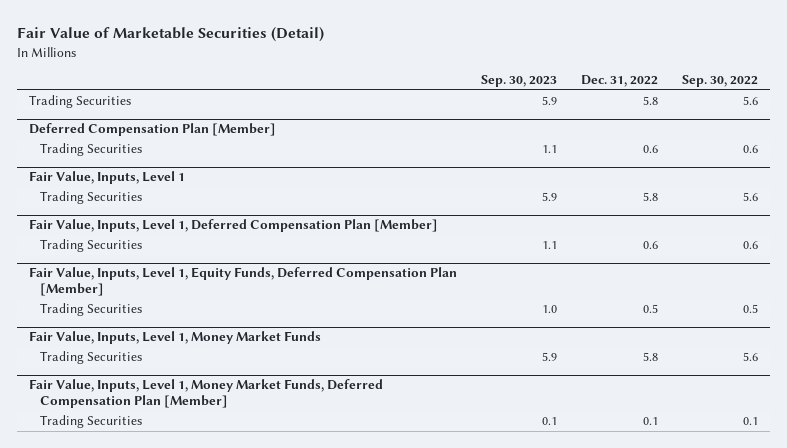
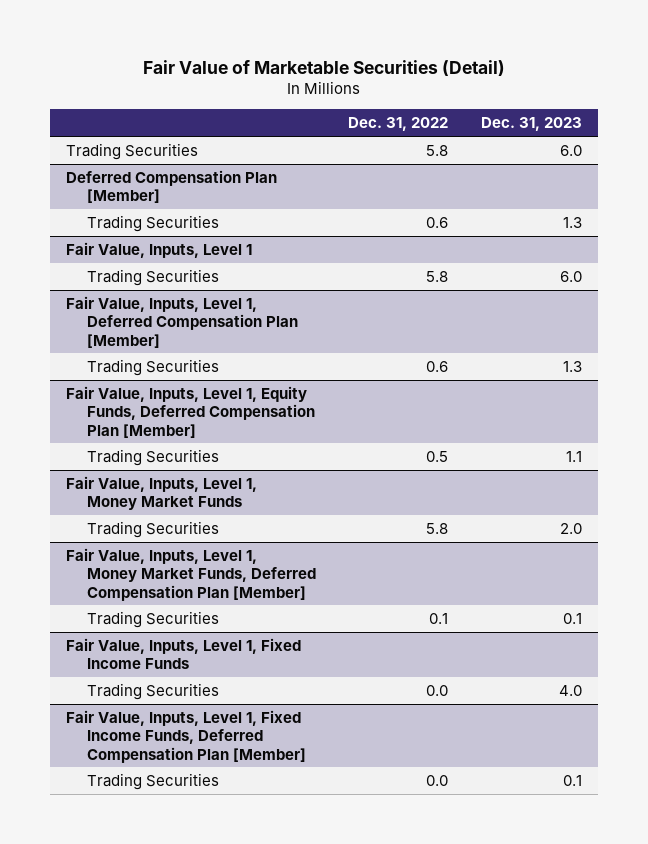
[481,75,558,88] Sep. 30, 2023 -> none
[682,75,759,88] Sep. 30, 2022 -> none
none -> [480,117,582,132] Dec. 31, 2023
none -> [66,637,302,670] Fair Value, Inputs, Level 1, Fixed Income Funds
none -> [86,682,219,700] Trading Securities
none -> [66,709,306,763] Fair Value, Inputs, Level 1, Fixed Income Funds, Deferred Compensation Plan [Member]
none -> [86,772,219,790] Trading Securities

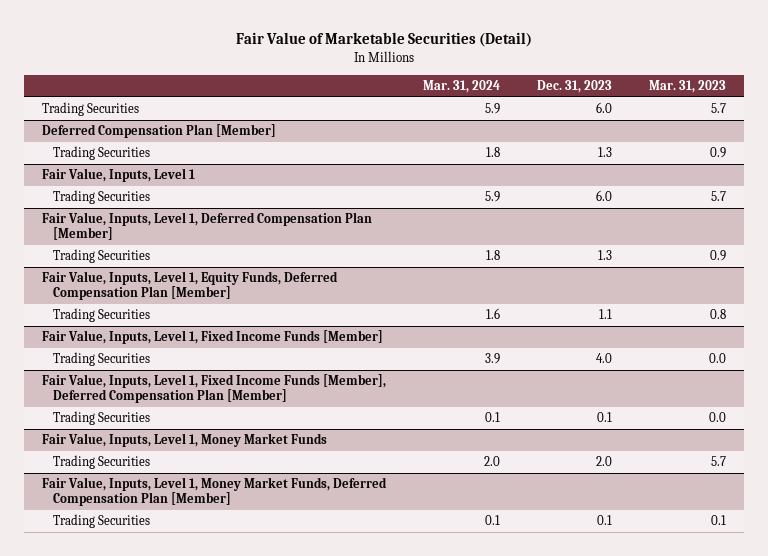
[348,117,449,132] Dec. 31, 2022 -> none
none -> [423,79,501,93] Mar. 31, 2024
none -> [648,79,726,93] Mar. 31, 2023
none -> [42,330,384,345] Fair Value, Inputs, Level 1, Fixed Income Funds [Member]
none -> [53,352,151,367] Trading Securities
none -> [42,374,387,404] Fair Value, Inputs, Level 1, Fixed Income Funds [Member], Deferred Compensation Plan [Member]
none -> [53,411,151,426] Trading Securities
[66,637,302,670] Fair Value, Inputs, Level 1, Fixed Income Funds -> none
[86,682,219,700] Trading Securities -> none
[66,709,306,763] Fair Value, Inputs, Level 1, Fixed Income Funds, Deferred Compensation Plan [Member] -> none
[86,772,219,790] Trading Securities -> none

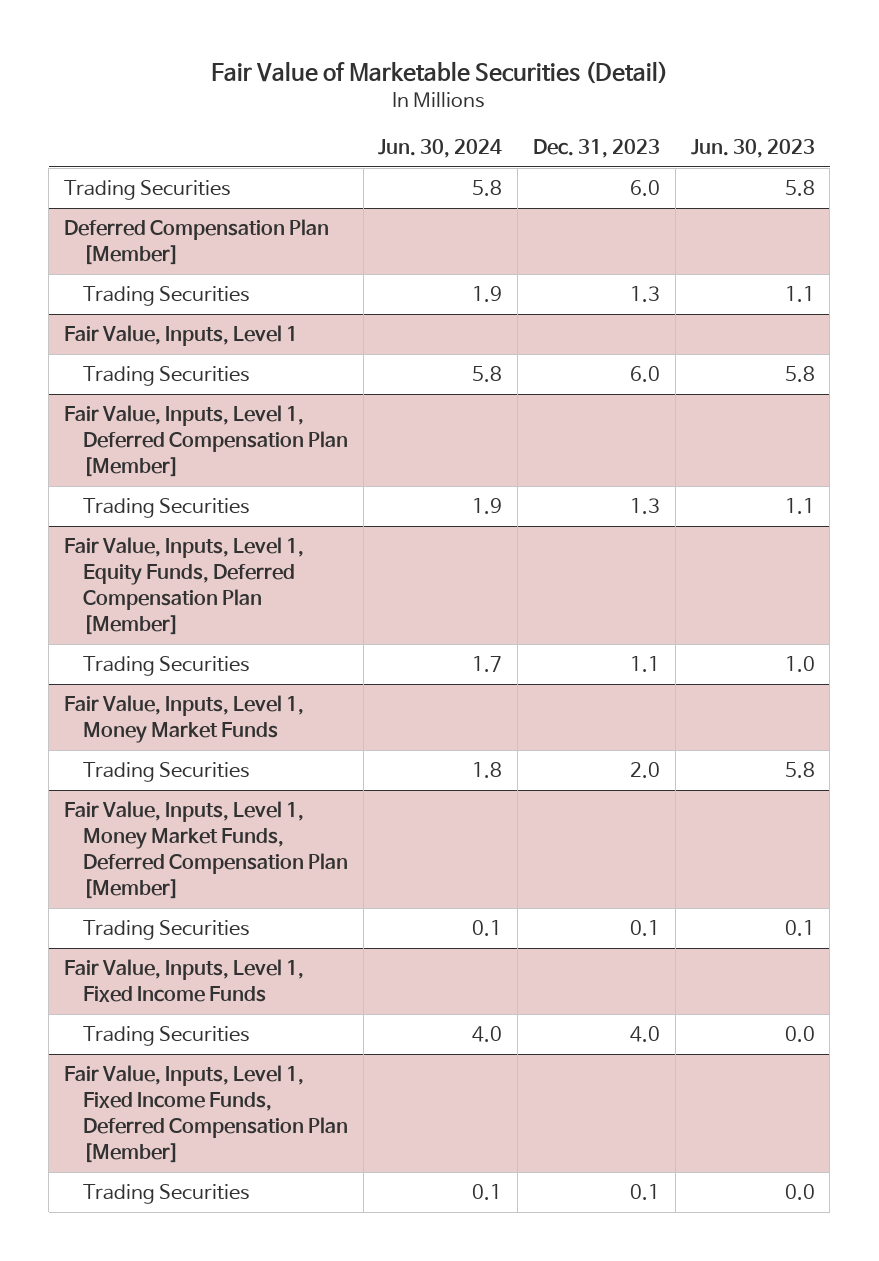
[423,79,501,93] Mar. 31, 2024 -> none
[648,79,726,93] Mar. 31, 2023 -> none
none -> [378,138,503,158] Jun. 30, 2024
none -> [690,138,815,158] Jun. 30, 2023
[42,330,384,345] Fair Value, Inputs, Level 1, Fixed Income Funds [Member] -> none
[53,352,151,367] Trading Securities -> none
[42,374,387,404] Fair Value, Inputs, Level 1, Fixed Income Funds [Member], Deferred Compensation Plan [Member] -> none
[53,411,151,426] Trading Securities -> none
none -> [64,959,305,1003] Fair Value, Inputs, Level 1, Fixed Income Funds
none -> [82,1026,250,1047] Trading Securities
none -> [64,1065,348,1164] Fair Value, Inputs, Level 1, Fixed Income Funds, Deferred Compensation Plan [Member]
none -> [82,1184,250,1205] Trading Securities

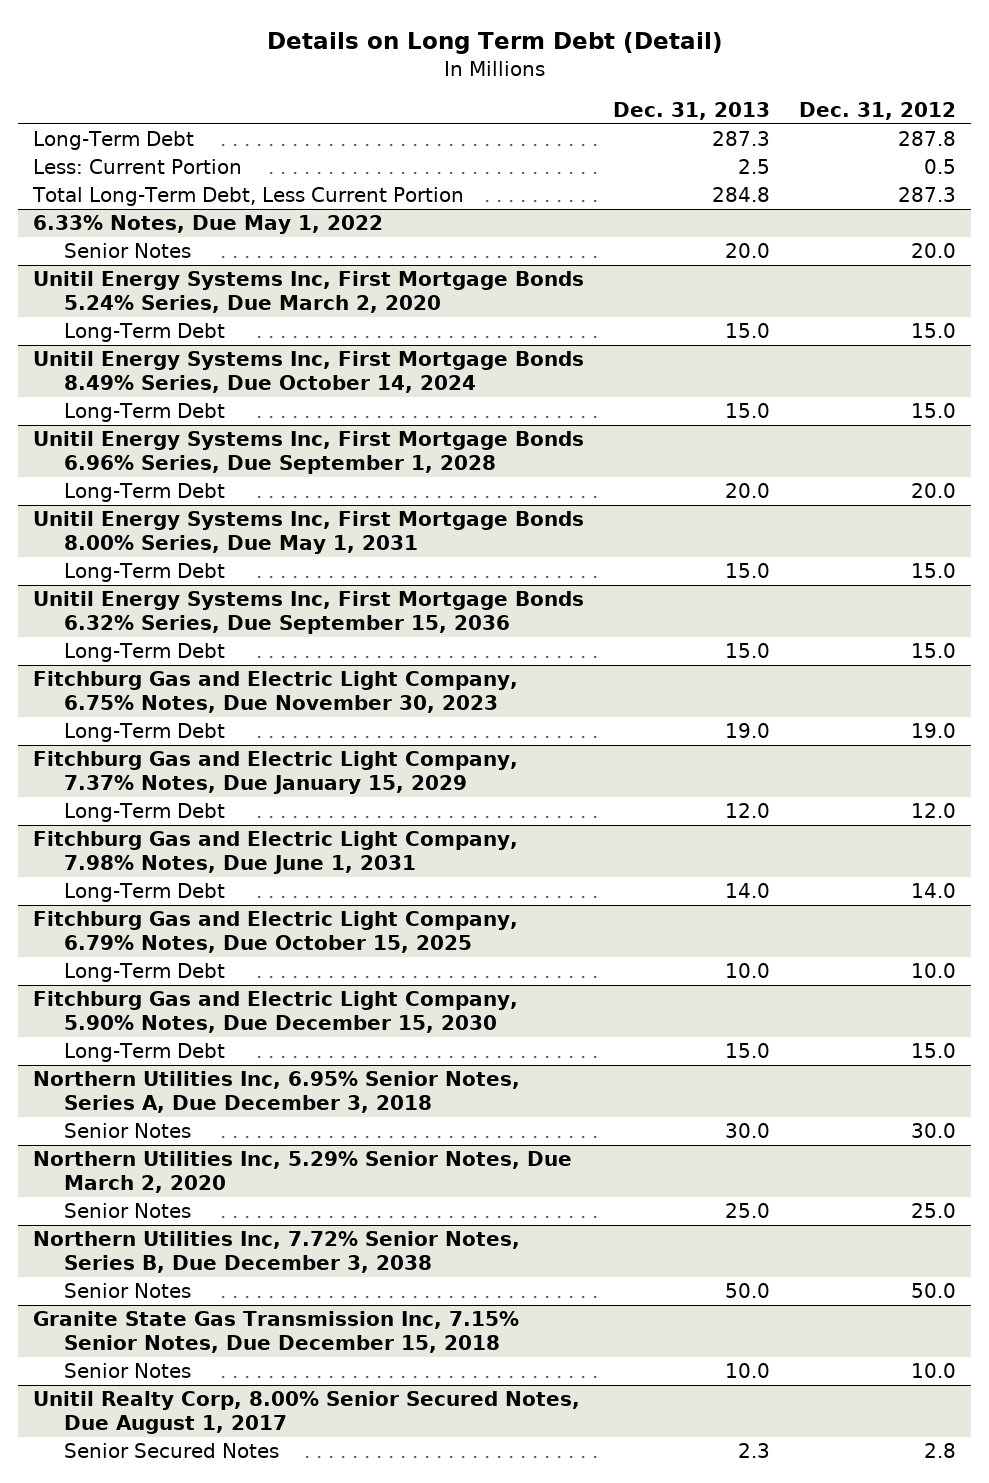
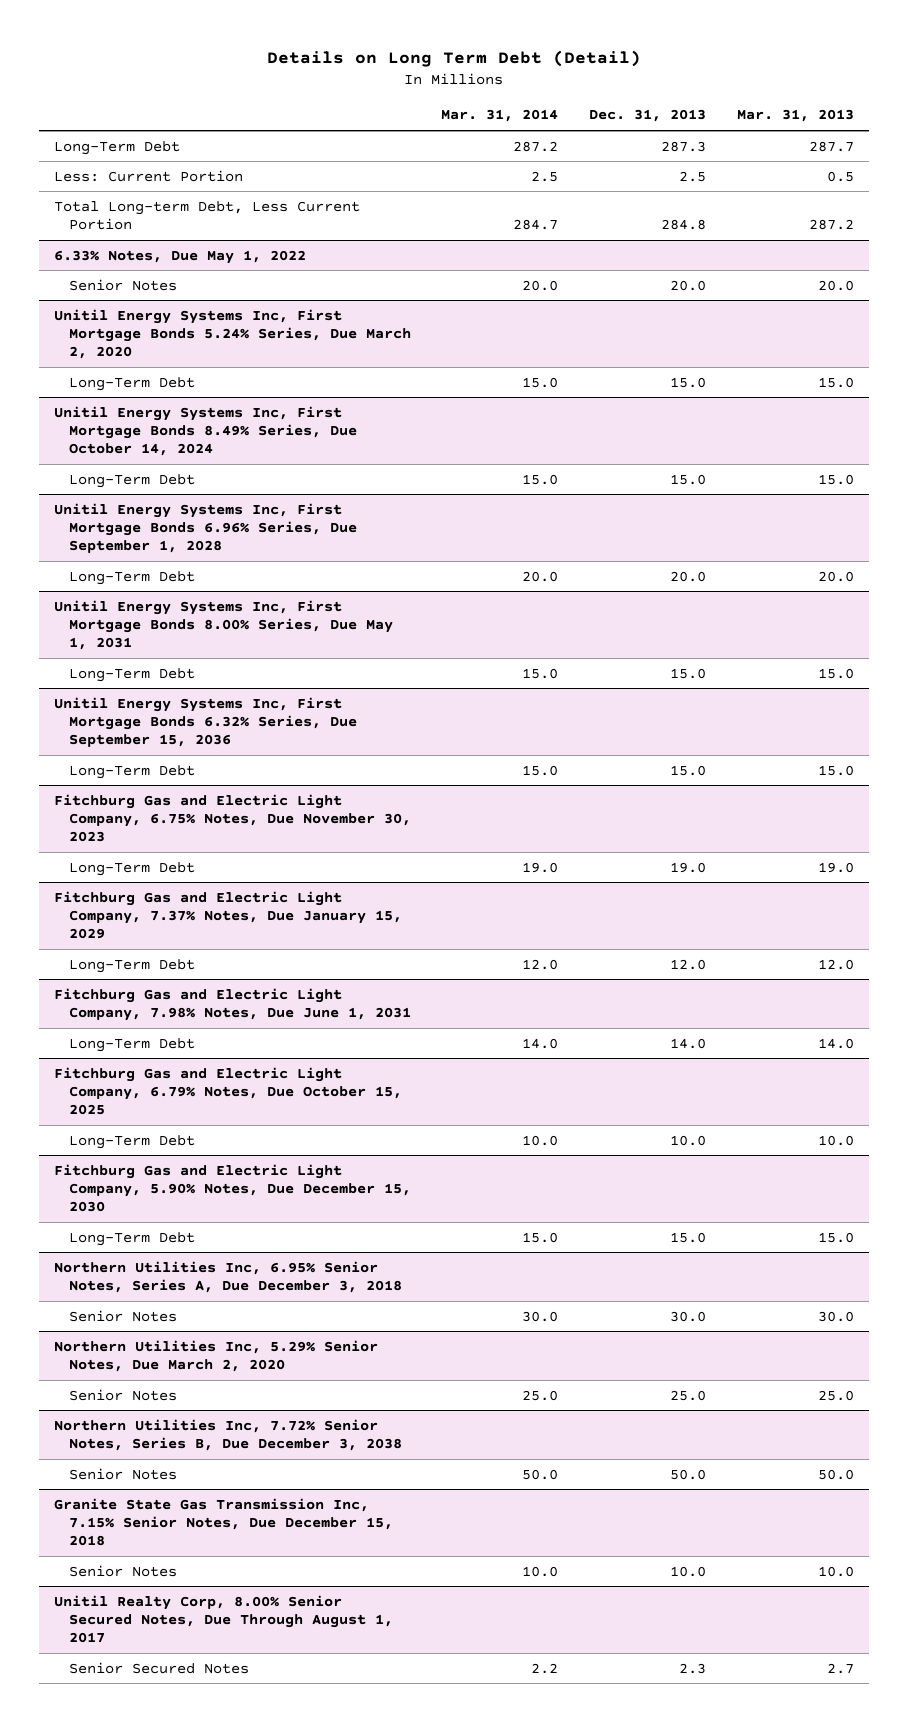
[799,101,957,120] Dec. 31, 2012 -> none
none -> [441,109,559,123] Mar. 31, 2014
none -> [736,109,854,123] Mar. 31, 2013
[31,187,464,207] Total Long-Term Debt, Less Current Portion -> [54,200,361,231] Total Long-term Debt, Less Current Portion
[32,1391,580,1434] Unitil Realty Corp, 8.00% Senior Secured Notes, Due August 1, 2017 -> [54,1594,393,1644] Unitil Realty Corp, 8.00% Senior Secured Notes, Due Through August 1, 2017

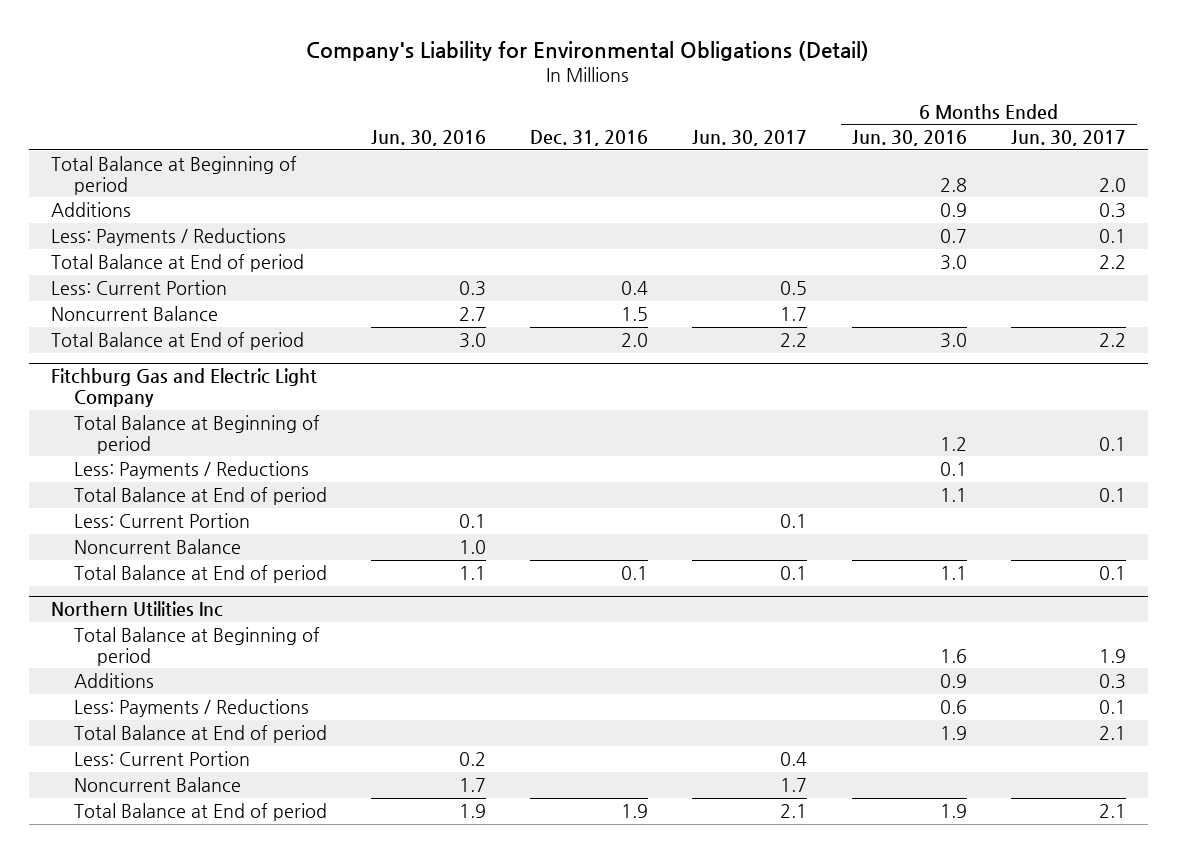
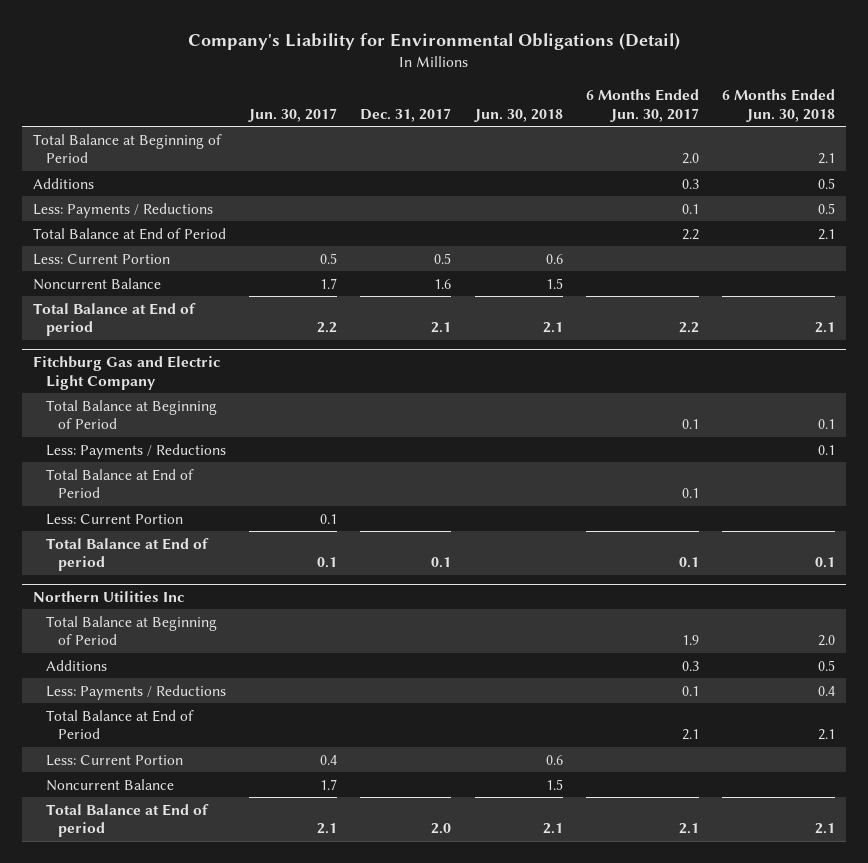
[371,130,487,147] Jun. 30, 2016 -> none
[530,130,649,147] Dec. 31, 2016 -> none
[851,130,967,147] Jun. 30, 2016 -> none
none -> [360,107,452,122] Dec. 31, 2017
none -> [473,108,563,122] Jun. 30, 2018
none -> [721,89,835,122] 6 Months Ended Jun. 30, 2018
[50,156,297,195] Total Balance at Beginning of period -> [33,133,223,164] Total Balance at Beginning of Period
[50,254,304,273] Total Balance at End of period -> [33,227,227,240] Total Balance at End of Period
[73,415,320,454] Total Balance at Beginning of period -> [45,399,217,430] Total Balance at Beginning of Period
[73,487,327,506] Total Balance at End of period -> [45,468,194,499] Total Balance at End of Period
[73,539,241,555] Noncurrent Balance -> none
[73,627,320,666] Total Balance at Beginning of period -> [45,615,217,646] Total Balance at Beginning of Period
[73,725,327,744] Total Balance at End of period -> [45,709,194,740] Total Balance at End of Period

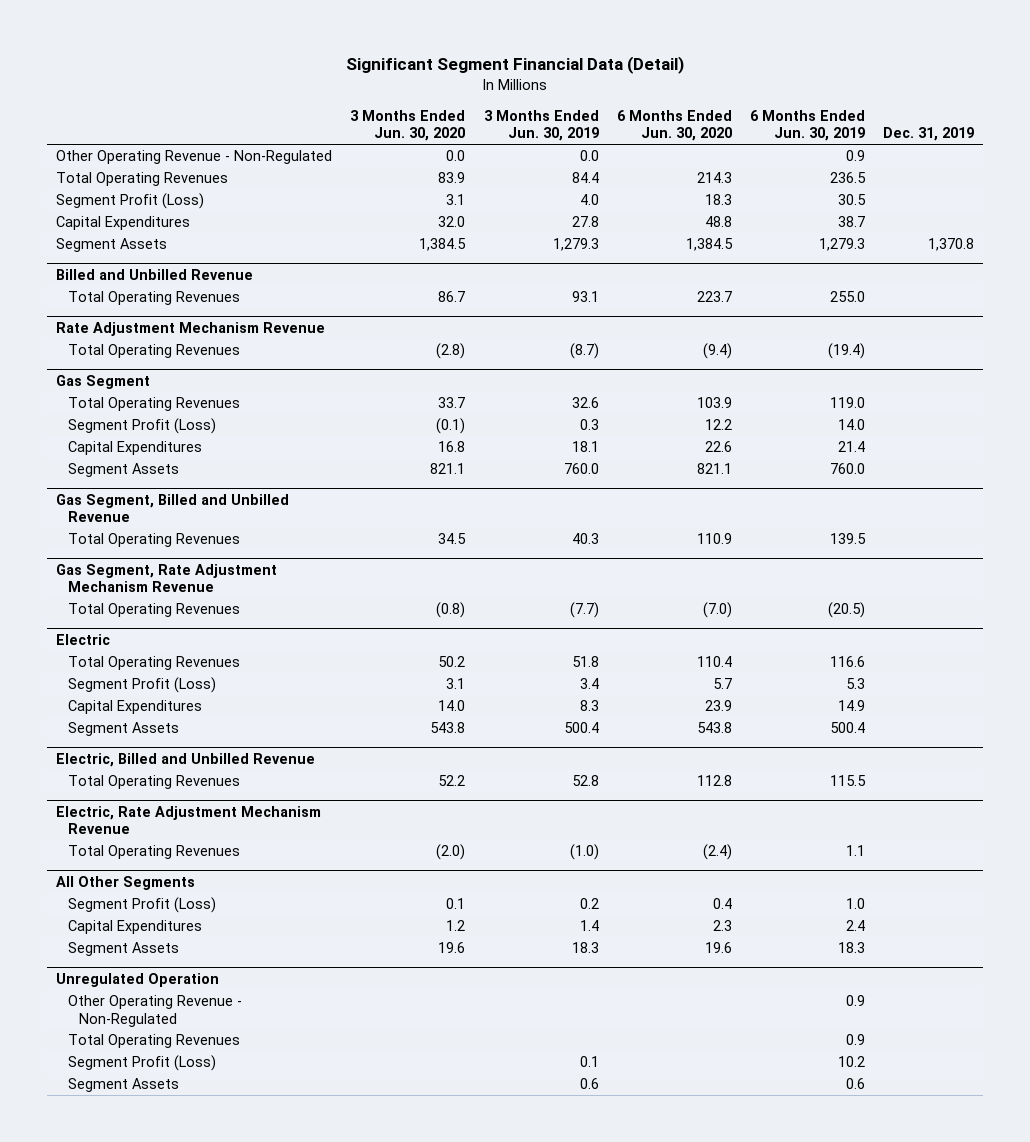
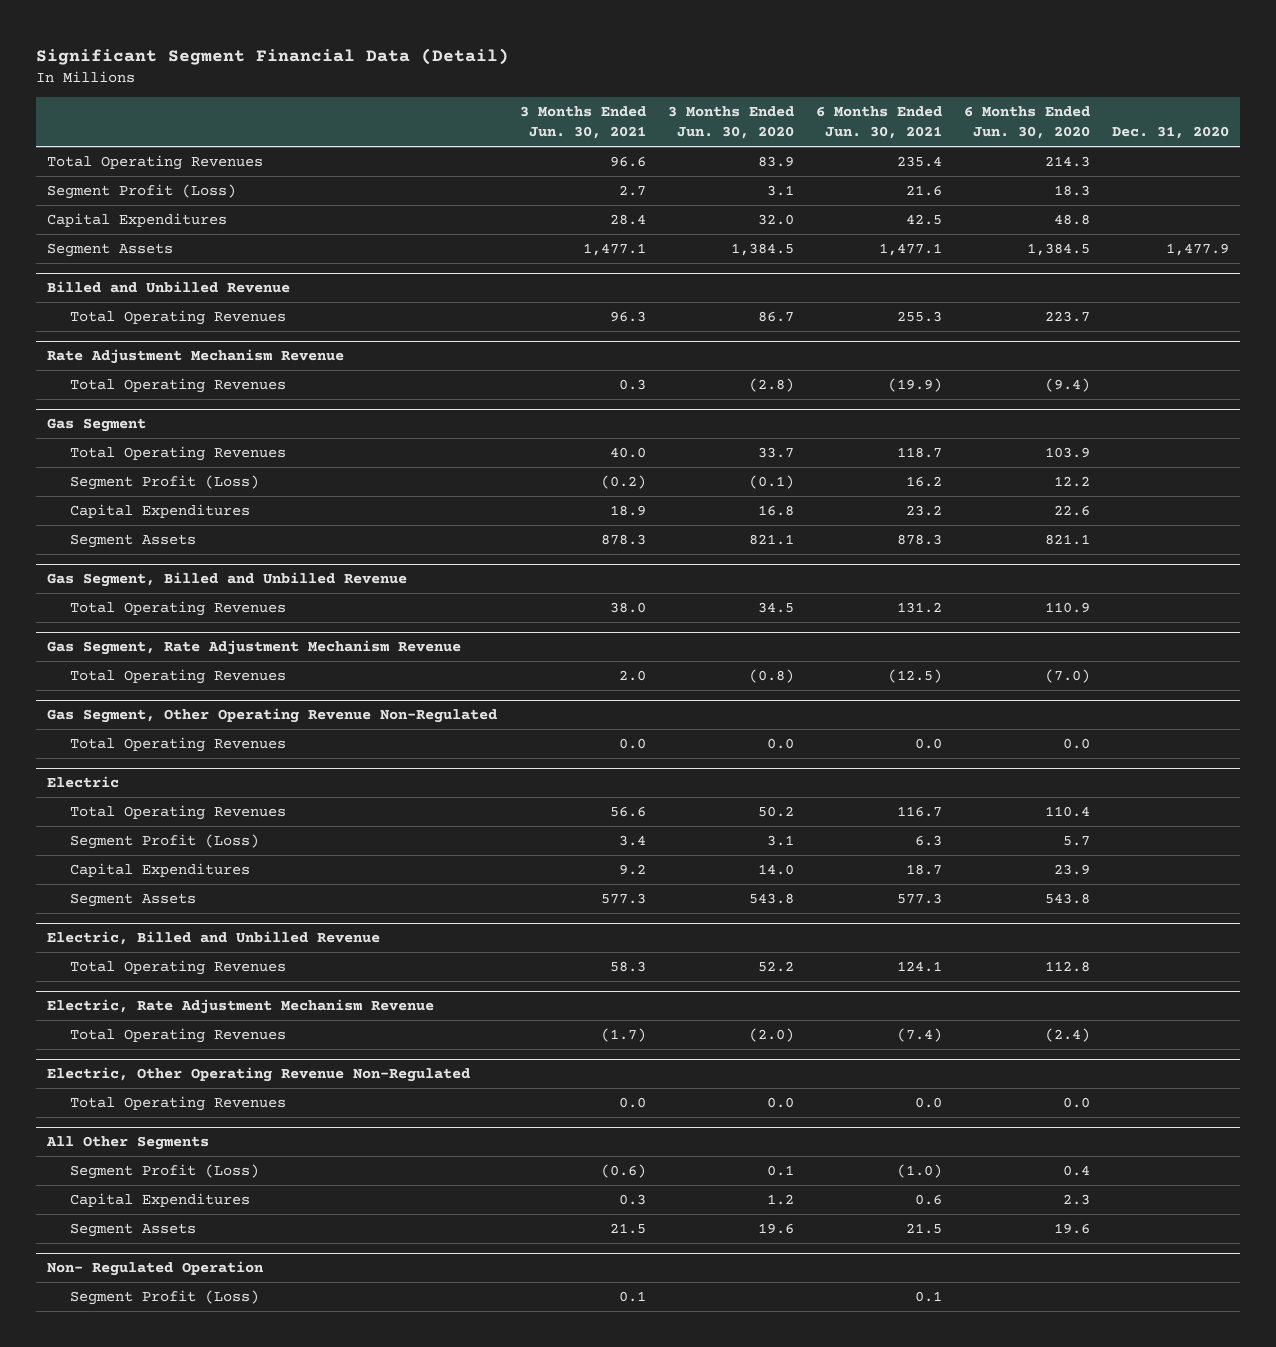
[483,109,599,142] 3 Months Ended Jun. 30, 2019 -> none
[749,109,865,142] 6 Months Ended Jun. 30, 2019 -> none
[882,127,974,142] Dec. 31, 2019 -> none
none -> [519,106,646,140] 3 Months Ended Jun. 30, 2021
none -> [815,106,942,140] 6 Months Ended Jun. 30, 2021
none -> [1111,126,1229,140] Dec. 31, 2020
[56,150,333,165] Other Operating Revenue - Non-Regulated -> none
none -> [47,708,498,724] Gas Segment, Other Operating Revenue Non-Regulated
none -> [70,737,287,753] Total Operating Revenues
none -> [47,1067,471,1083] Electric, Other Operating Revenue Non-Regulated
none -> [70,1096,287,1112] Total Operating Revenues
[67,995,242,1027] Other Operating Revenue - Non-Regulated -> none
[67,1034,240,1049] Total Operating Revenues -> none
[56,972,220,987] Unregulated Operation -> [47,1261,265,1277] Non- Regulated Operation
[67,1078,179,1093] Segment Assets -> none

